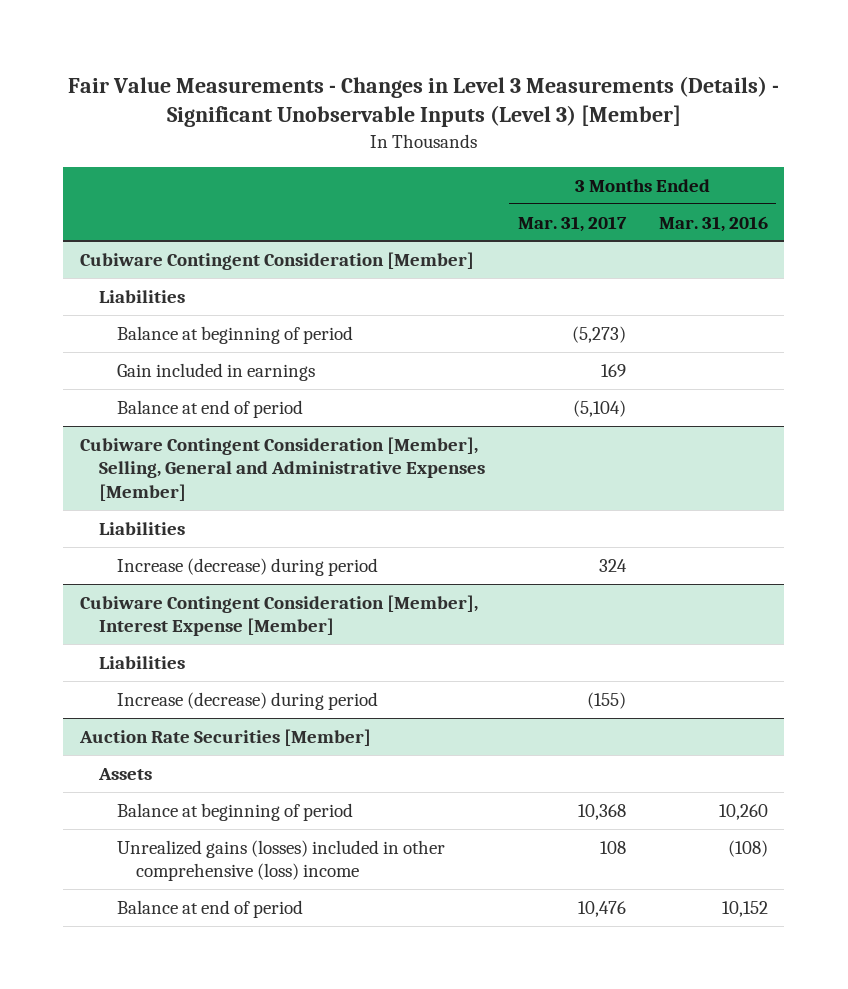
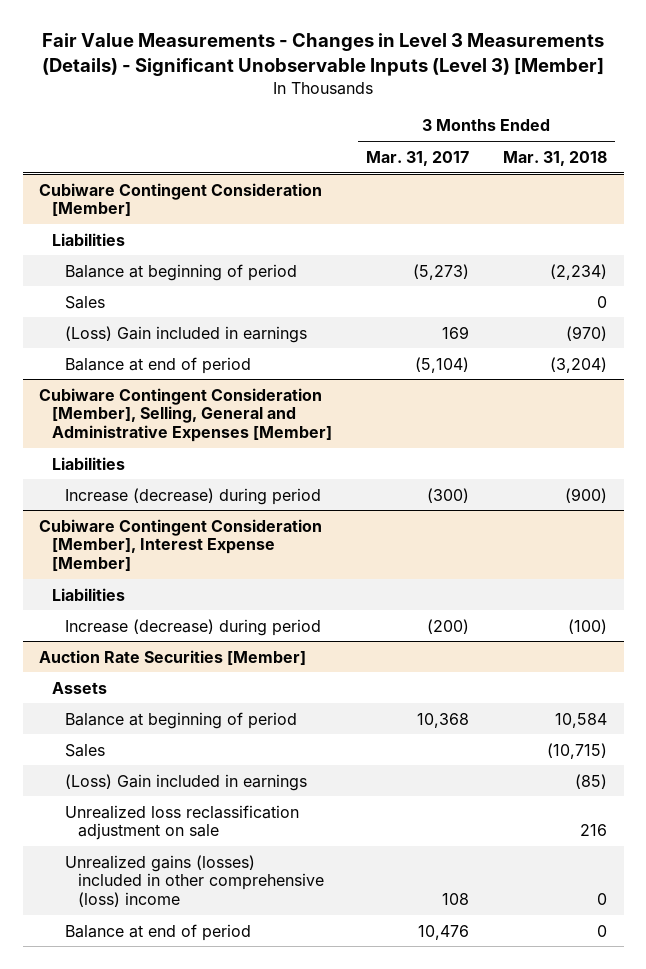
[658,215,768,232] Mar. 31, 2016 -> none
none -> [502,150,607,166] Mar. 31, 2018
none -> [65,295,106,309] Sales
[117,362,316,381] Gain included in earnings -> [65,325,308,343] (Loss) Gain included in earnings
[598,558,627,572] 324 -> [427,487,470,503] (300)
[586,691,626,709] (155) -> [427,618,470,634] (200)
none -> [65,743,106,757] Sales
none -> [65,773,308,791] (Loss) Gain included in earnings
none -> [65,804,300,841] Unrealized loss reclassification adjustment on sale

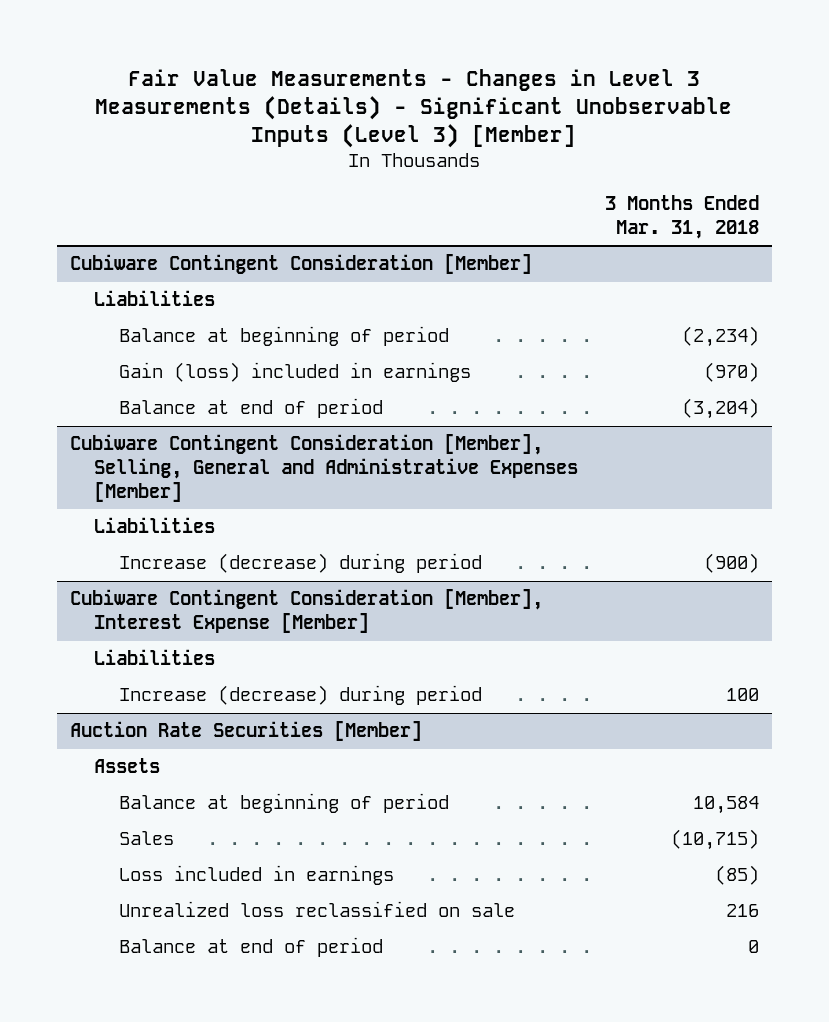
[366,150,470,166] Mar. 31, 2017 -> none
[65,295,106,309] Sales -> none
[65,325,308,343] (Loss) Gain included in earnings -> [118,362,471,383] Gain (loss) included in earnings
[567,618,607,634] (100) -> [725,688,759,702] 100
[65,854,324,907] Unrealized gains (losses) included in other comprehensive (loss) income -> none
[65,773,308,791] (Loss) Gain included in earnings -> [118,865,394,886] Loss included in earnings
[65,804,300,841] Unrealized loss reclassification adjustment on sale -> [118,901,515,918] Unrealized loss reclassified on sale

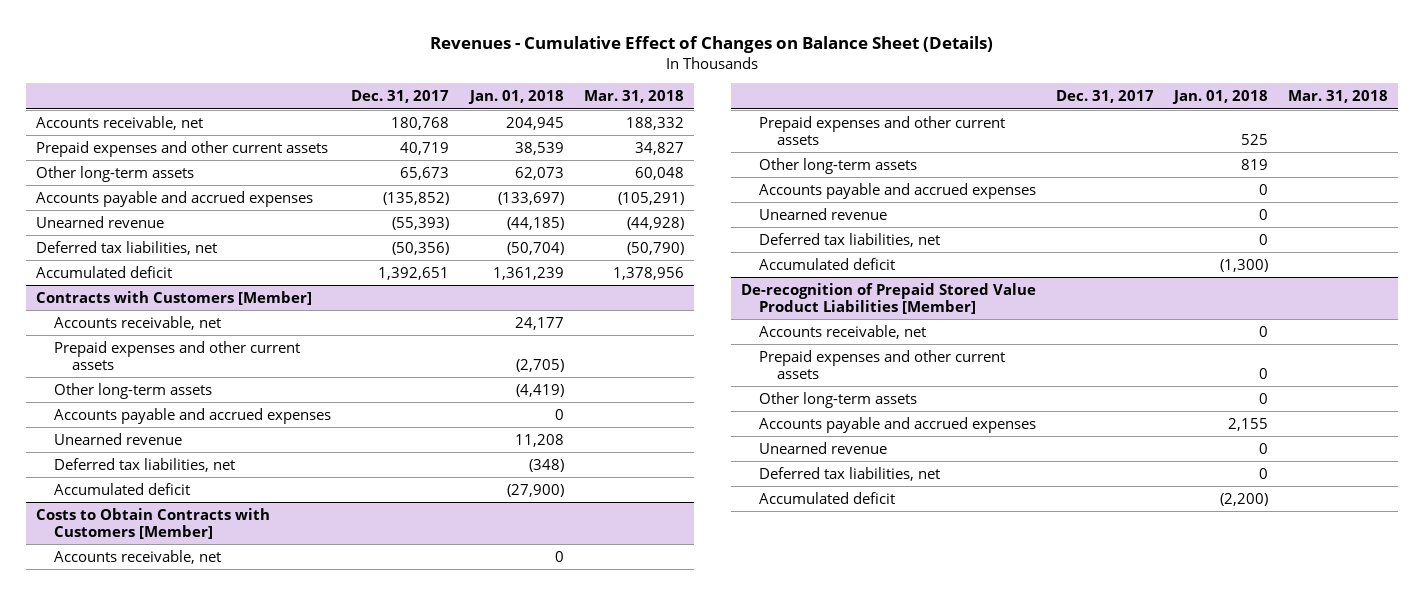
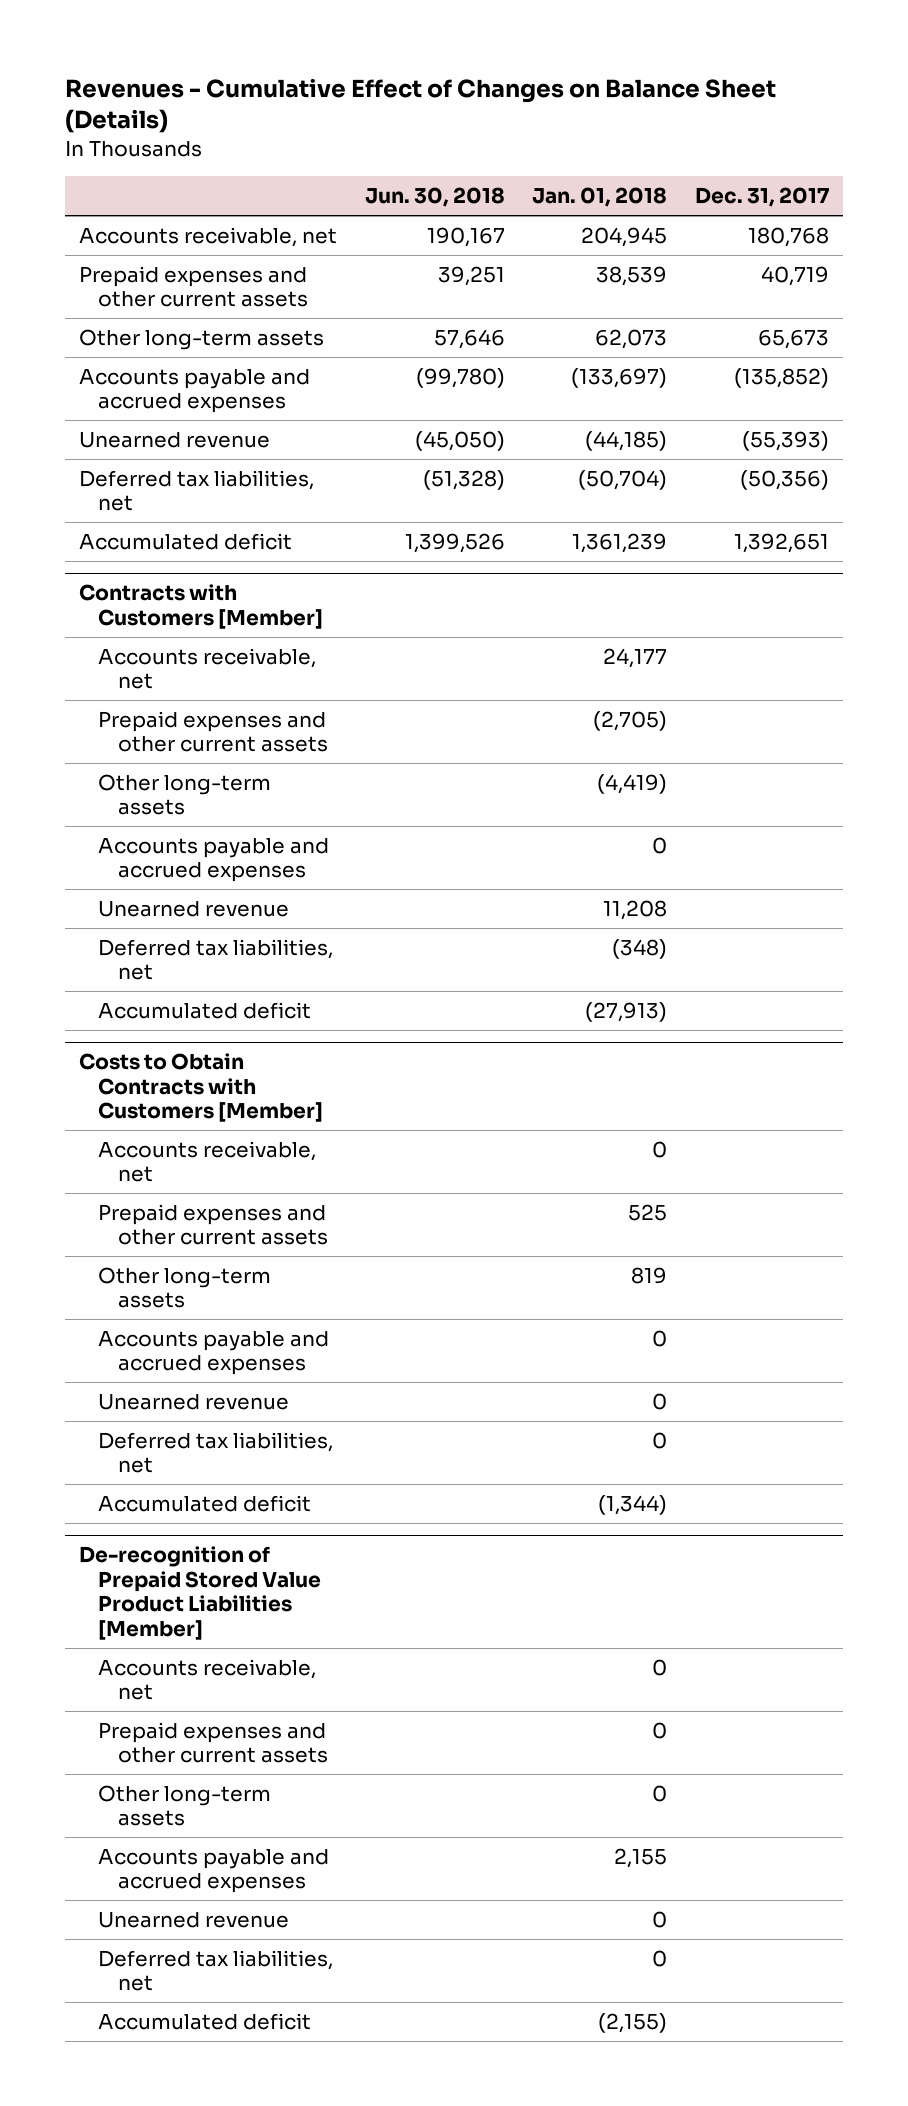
[583,90,684,104] Mar. 31, 2018 -> none
none -> [364,187,505,208] Jun. 30, 2018
[506,483,564,497] (27,900) -> [585,1001,668,1022] (27,913)
[1220,258,1269,272] (1,300) -> [598,1494,668,1515] (1,344)
[1220,492,1269,506] (2,200) -> [598,2012,668,2033] (2,155)

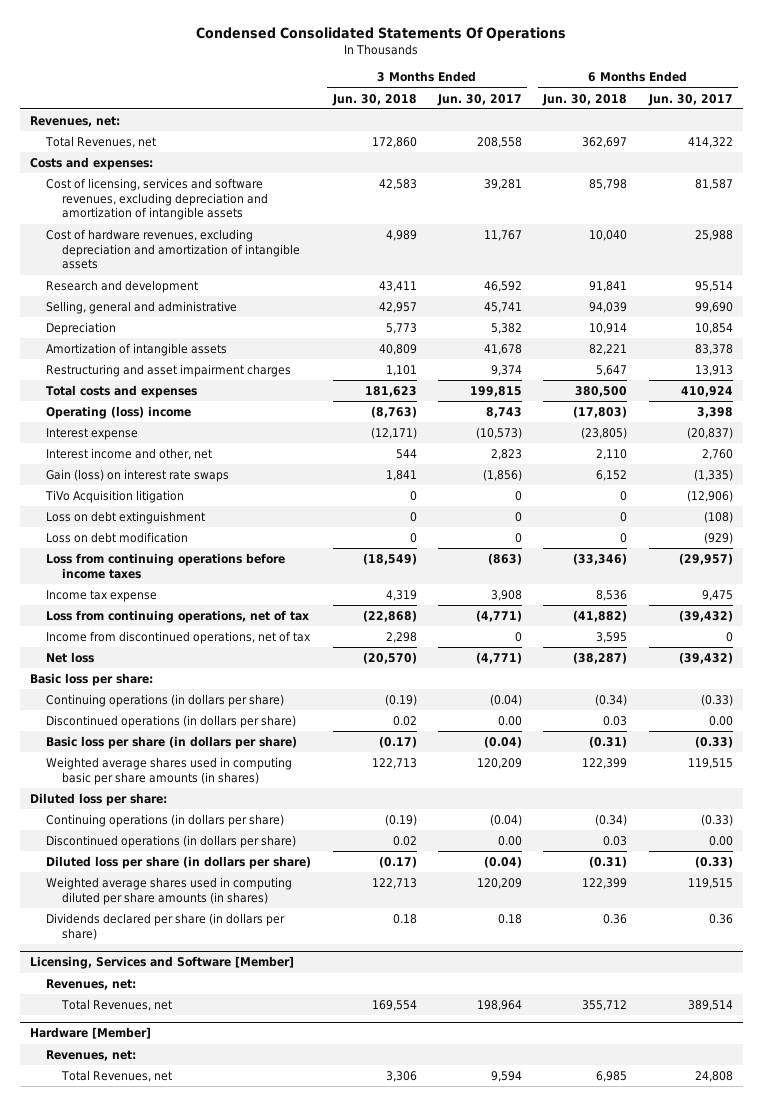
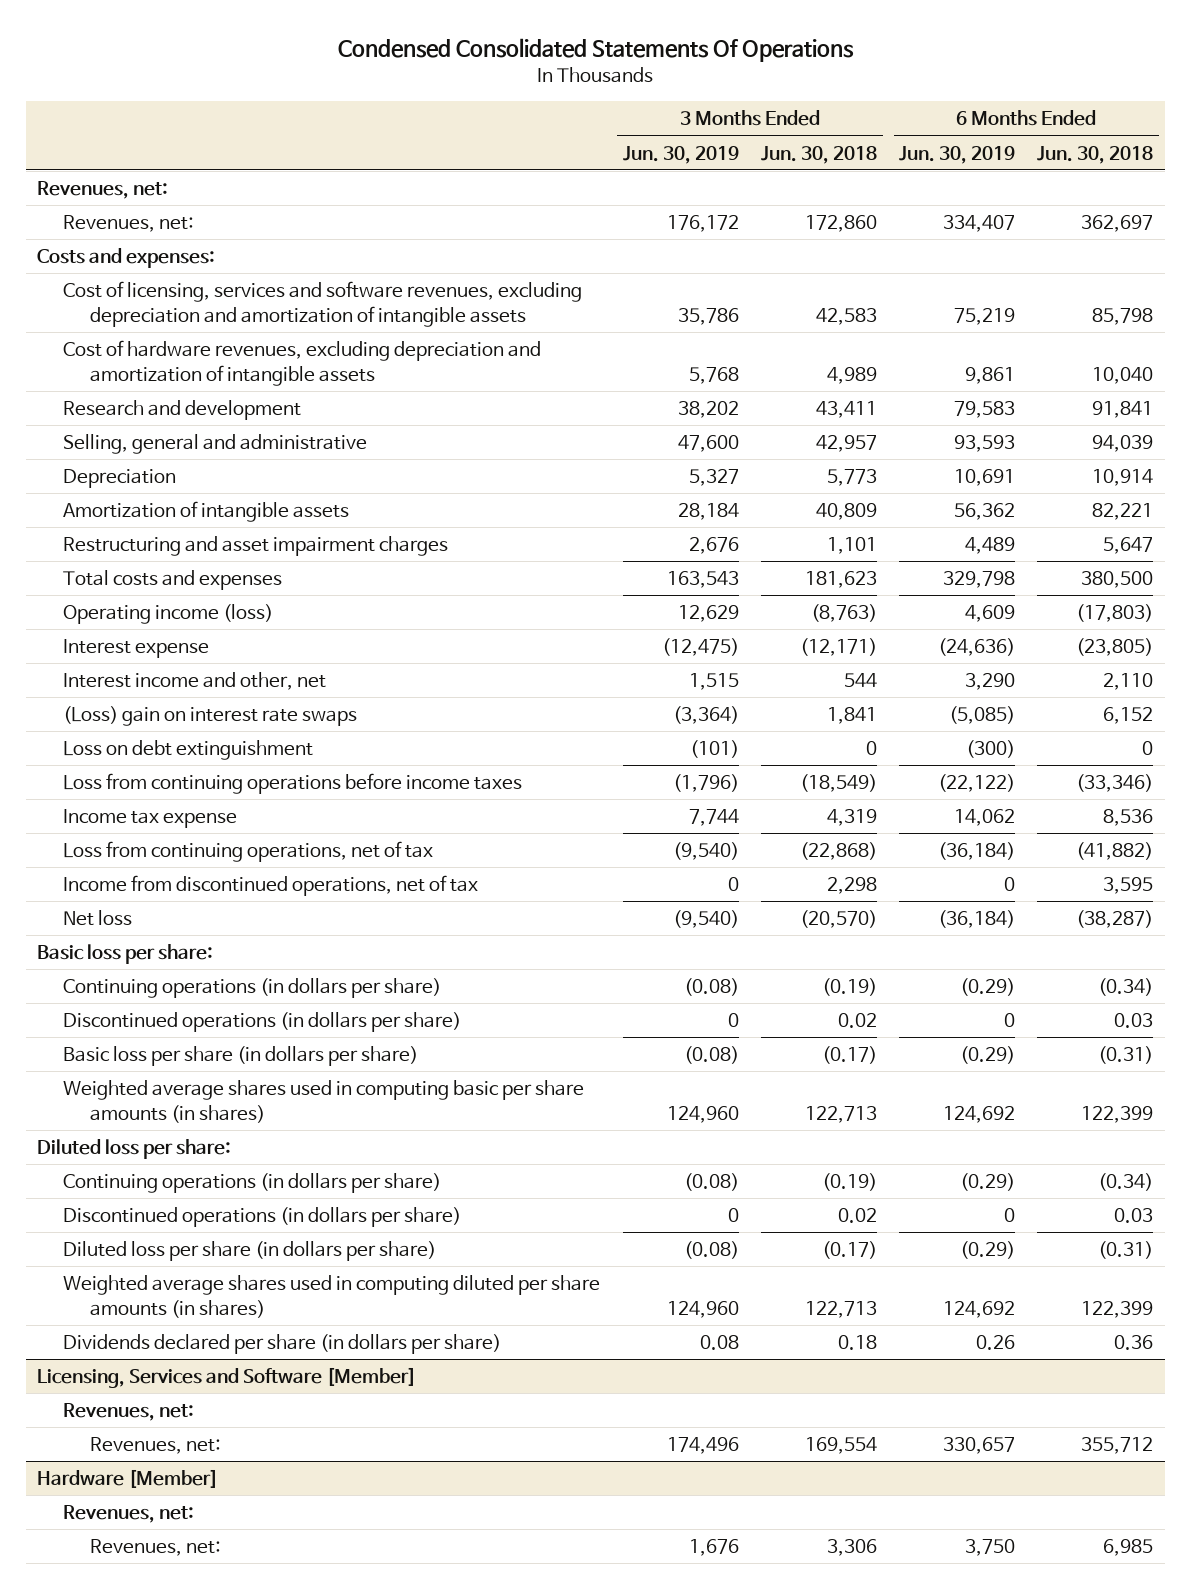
[436,93,522,106] Jun. 30, 2017 -> none
[647,93,733,106] Jun. 30, 2017 -> none
none -> [622,145,739,164] Jun. 30, 2019
none -> [899,145,1016,164] Jun. 30, 2019
[45,135,157,148] Total Revenues, net -> [63,215,195,233] Revenues, net:
[46,405,192,419] Operating (loss) income -> [63,604,274,625] Operating income (loss)
[45,489,185,503] TiVo Acquisition litigation -> none
[46,468,230,482] Gain (loss) on interest rate swaps -> [63,706,358,727] (Loss) gain on interest rate swaps
[46,531,189,543] Loss on debt modification -> none
[61,998,173,1011] Total Revenues, net -> [89,1437,221,1455] Revenues, net:
[61,1069,173,1082] Total Revenues, net -> [89,1539,221,1557] Revenues, net:

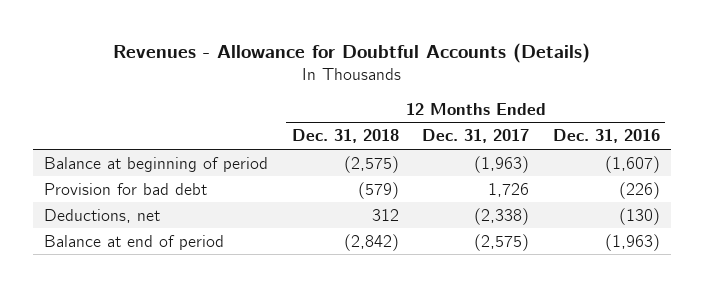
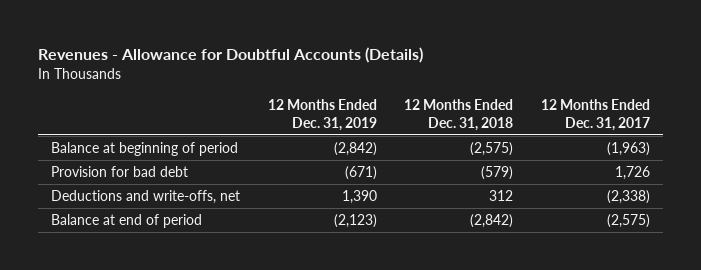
[552,129,660,144] Dec. 31, 2016 -> none
none -> [267,99,377,131] 12 Months Ended Dec. 31, 2019
[44,208,161,223] Deductions, net -> [51,190,241,205] Deductions and write-offs, net

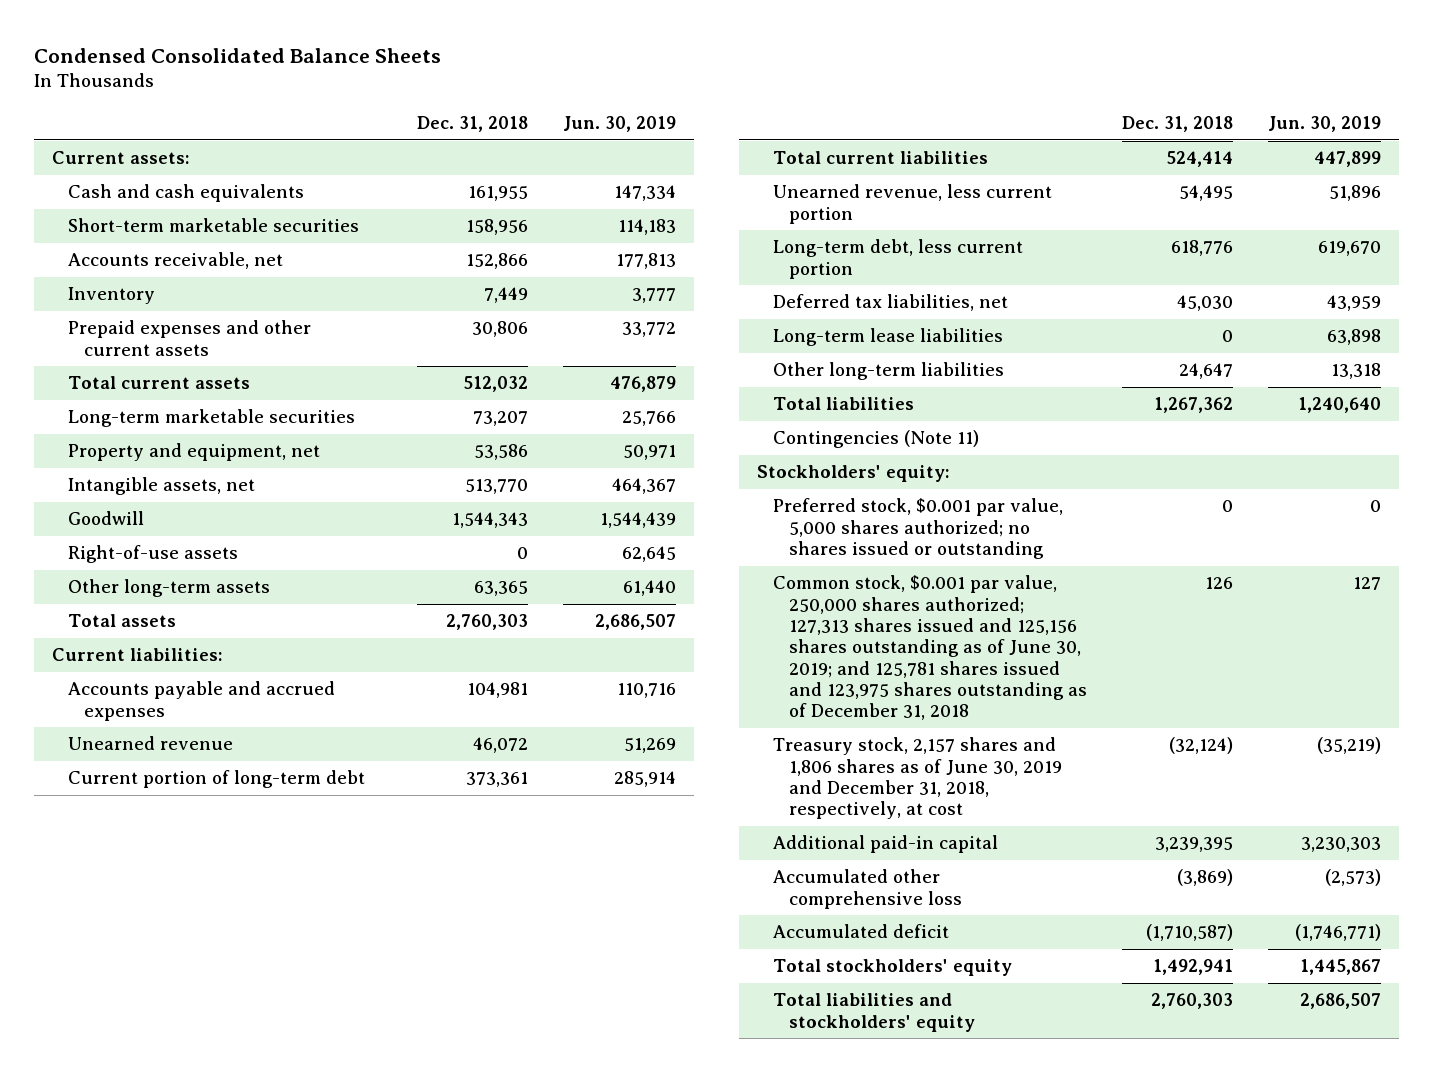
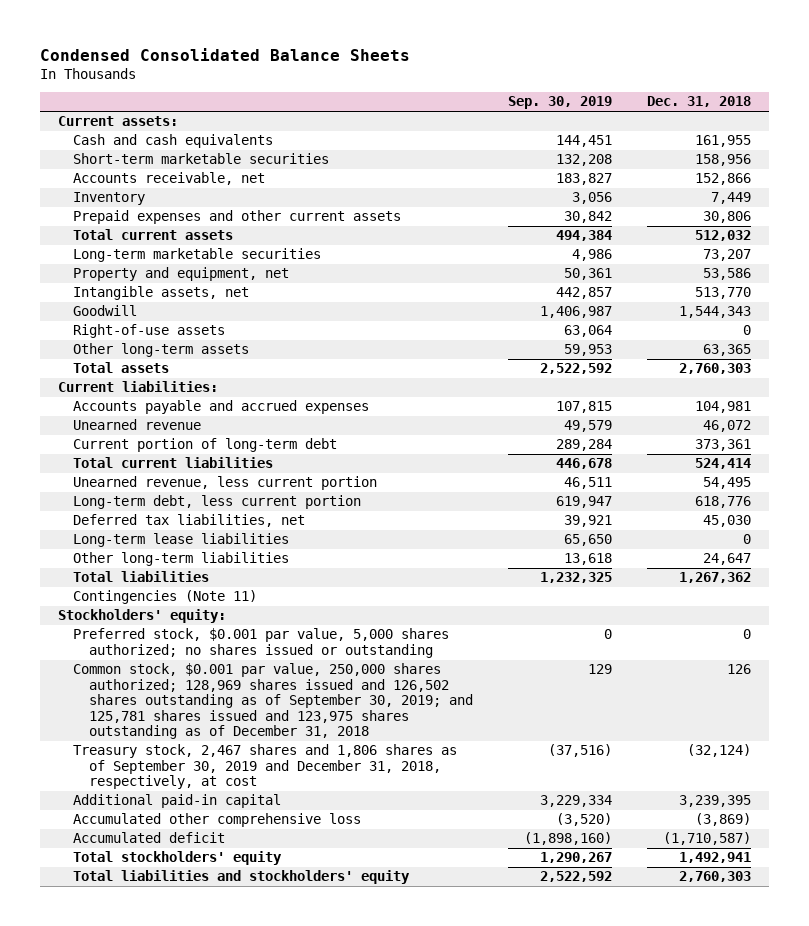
[563,116,677,133] Jun. 30, 2019 -> none
none -> [508,96,613,110] Sep. 30, 2019
[773,575,1088,721] Common stock, $0.001 par value, 250,000 shares authorized; 127,313 shares issued and 125,156 shares outstanding as of June 30, 2019; and 125,781 shares issued and 123,975 shares outstanding as of December 31, 2018 -> [73,663,474,740] Common stock, $0.001 par value, 250,000 shares authorized; 128,969 shares issued and 126,502 shares outstanding as of September 30, 2019; and 125,781 shares issued and 123,975 shares outstanding as of December 31, 2018
[773,737,1063,820] Treasury stock, 2,157 shares and 1,806 shares as of June 30, 2019 and December 31, 2018, respectively, at cost -> [73,744,458,790] Treasury stock, 2,467 shares and 1,806 shares as of September 30, 2019 and December 31, 2018, respectively, at cost

